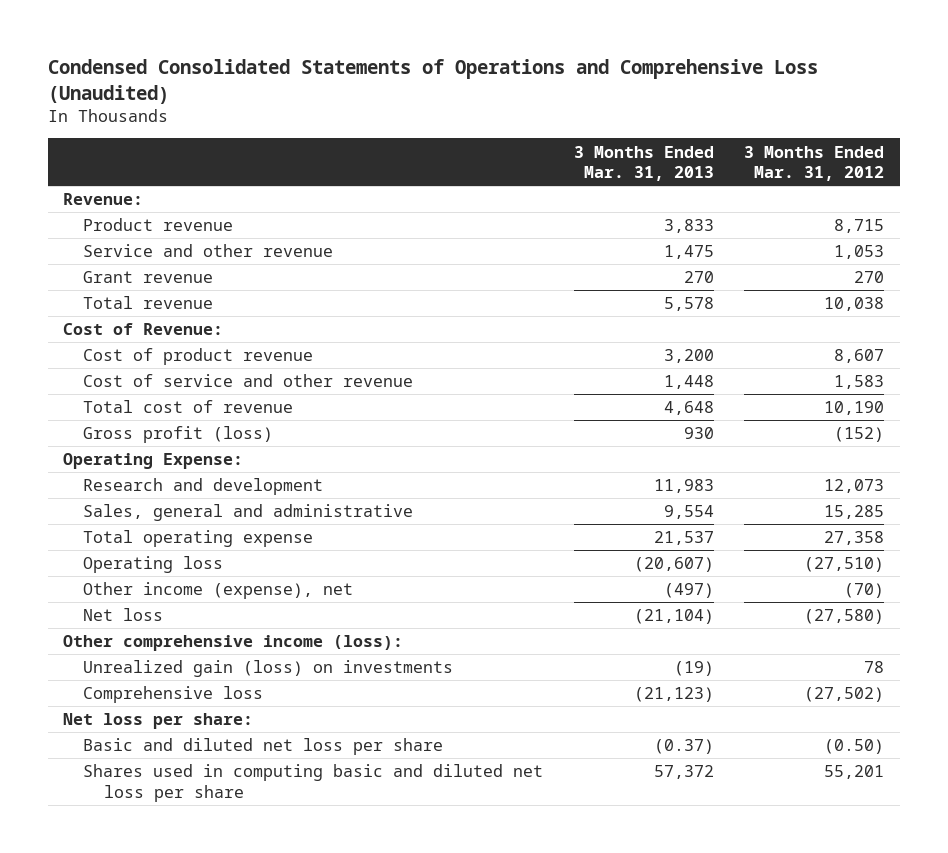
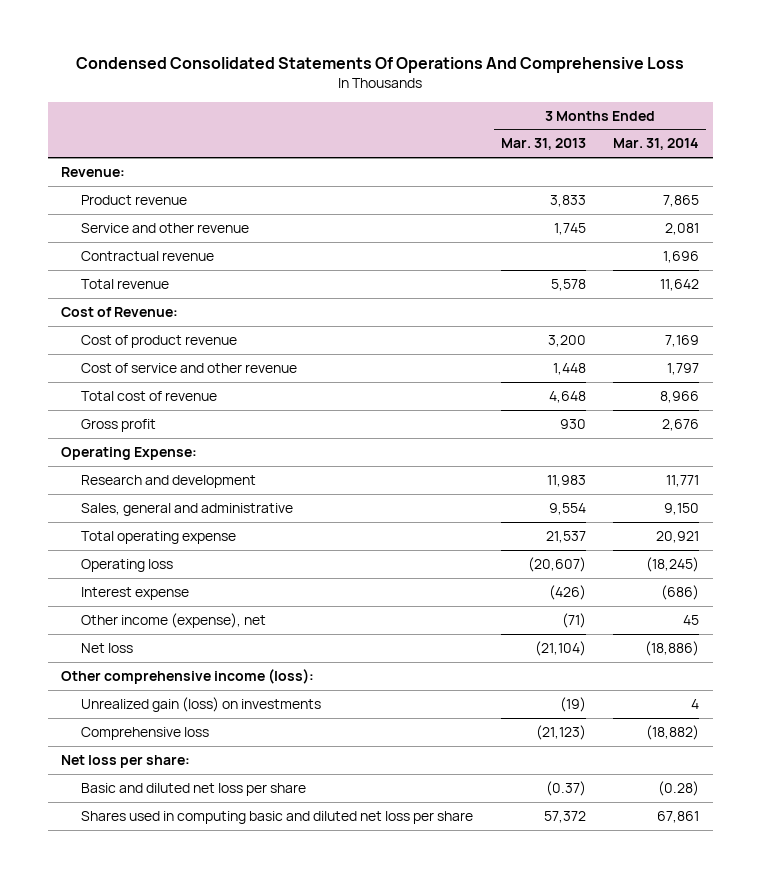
[48,58,819,104] Condensed Consolidated Statements of Operations and Comprehensive Loss (Unaudited) -> [76,57,685,74] Condensed Consolidated Statements Of Operations And Comprehensive Loss
[744,145,885,182] 3 Months Ended Mar. 31, 2012 -> none
none -> [613,138,700,151] Mar. 31, 2014
[83,271,214,284] Grant revenue -> none
[663,245,714,260] 1,475 -> [553,222,586,235] 1,745
none -> [81,250,215,261] Contractual revenue
[83,426,274,444] Gross profit (loss) -> [81,418,157,432] Gross profit
none -> [81,586,190,600] Interest expense
[663,583,714,599] (497) -> [561,612,586,628] (71)

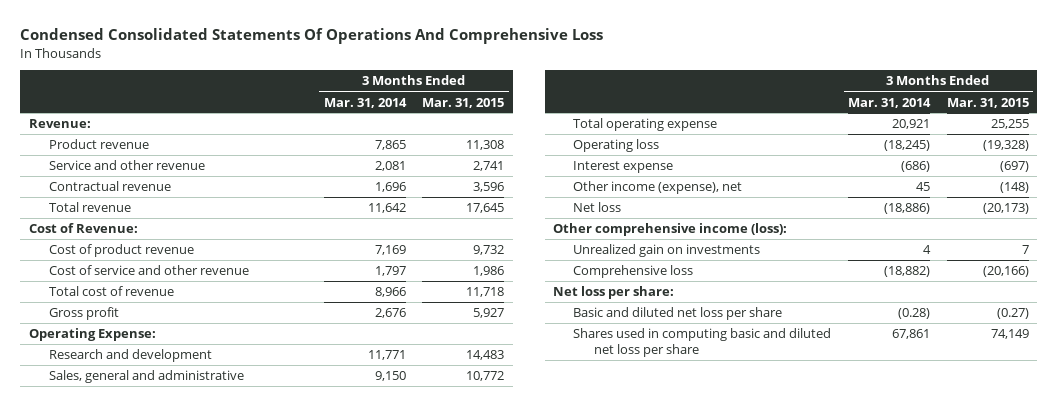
[500,138,586,151] Mar. 31, 2013 -> none
none -> [422,97,505,108] Mar. 31, 2015
[81,696,322,712] Unrealized gain (loss) on investments -> [573,244,761,258] Unrealized gain on investments

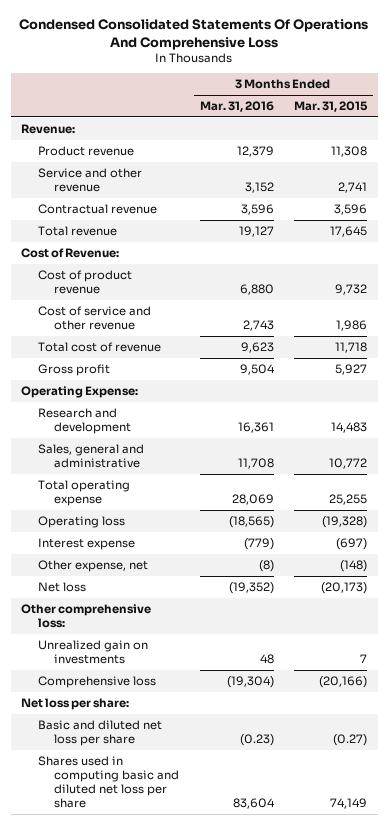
[323,97,407,108] Mar. 31, 2014 -> none
none -> [199,101,274,113] Mar. 31, 2016
[573,181,743,195] Other income (expense), net -> [37,560,148,573] Other expense, net
[553,223,788,237] Other comprehensive income (loss): -> [21,604,152,628] Other comprehensive loss:

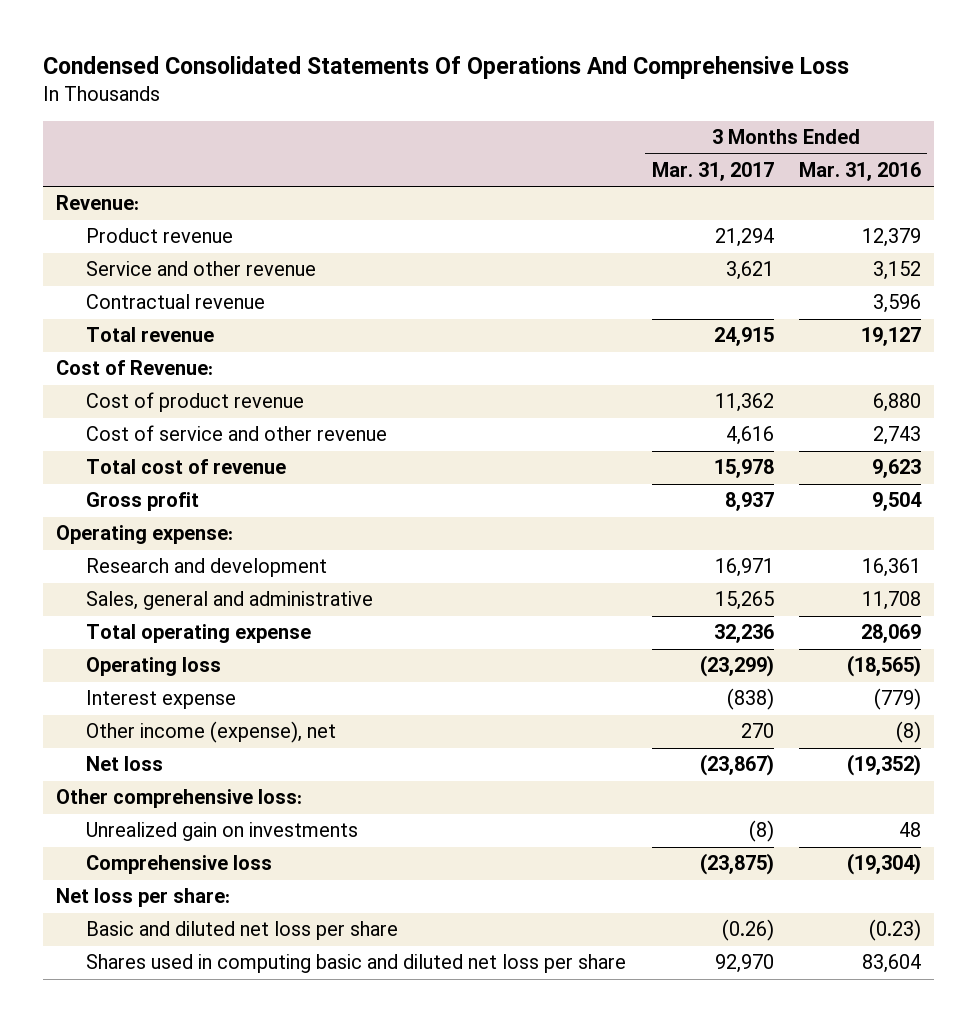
[294,101,369,113] Mar. 31, 2015 -> none
none -> [651,161,774,181] Mar. 31, 2017
[21,386,139,399] Operating Expense: -> [55,525,233,545] Operating expense:
[37,560,148,573] Other expense, net -> [86,721,337,744] Other income (expense), net

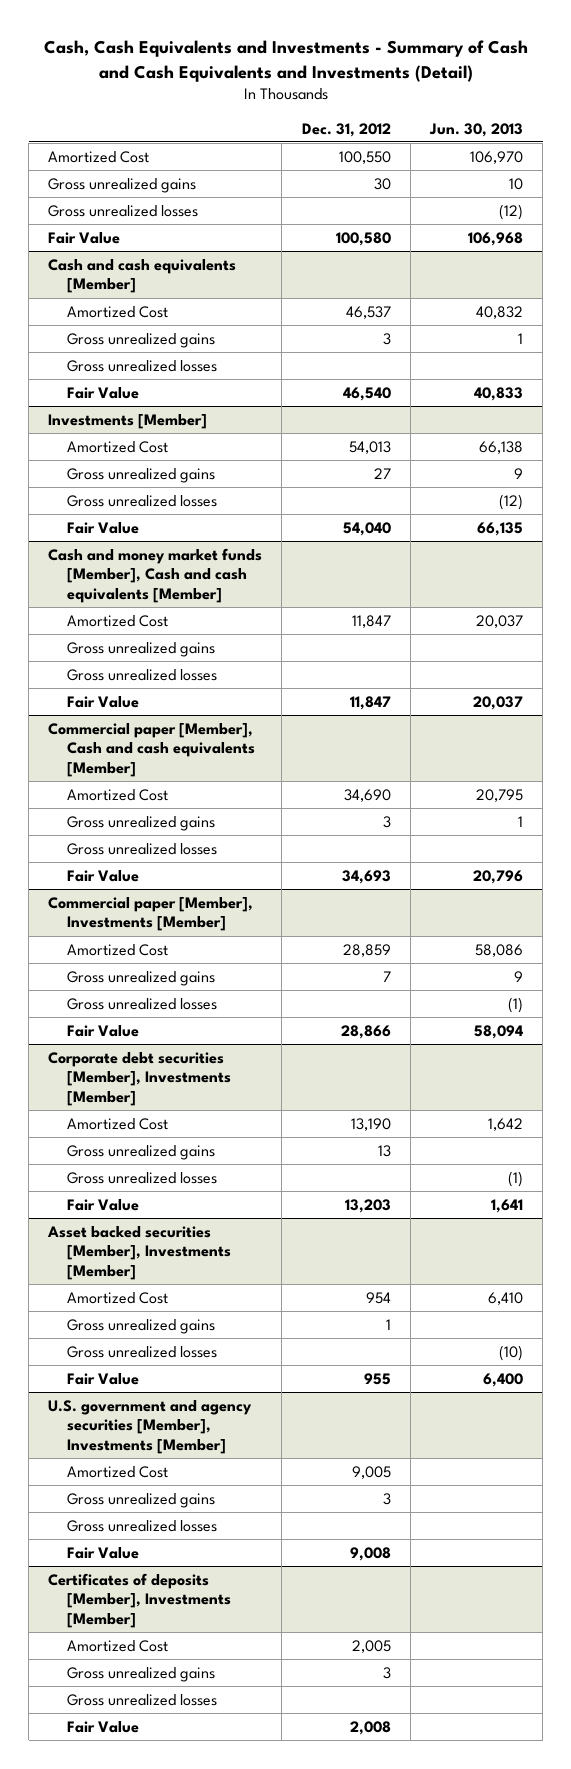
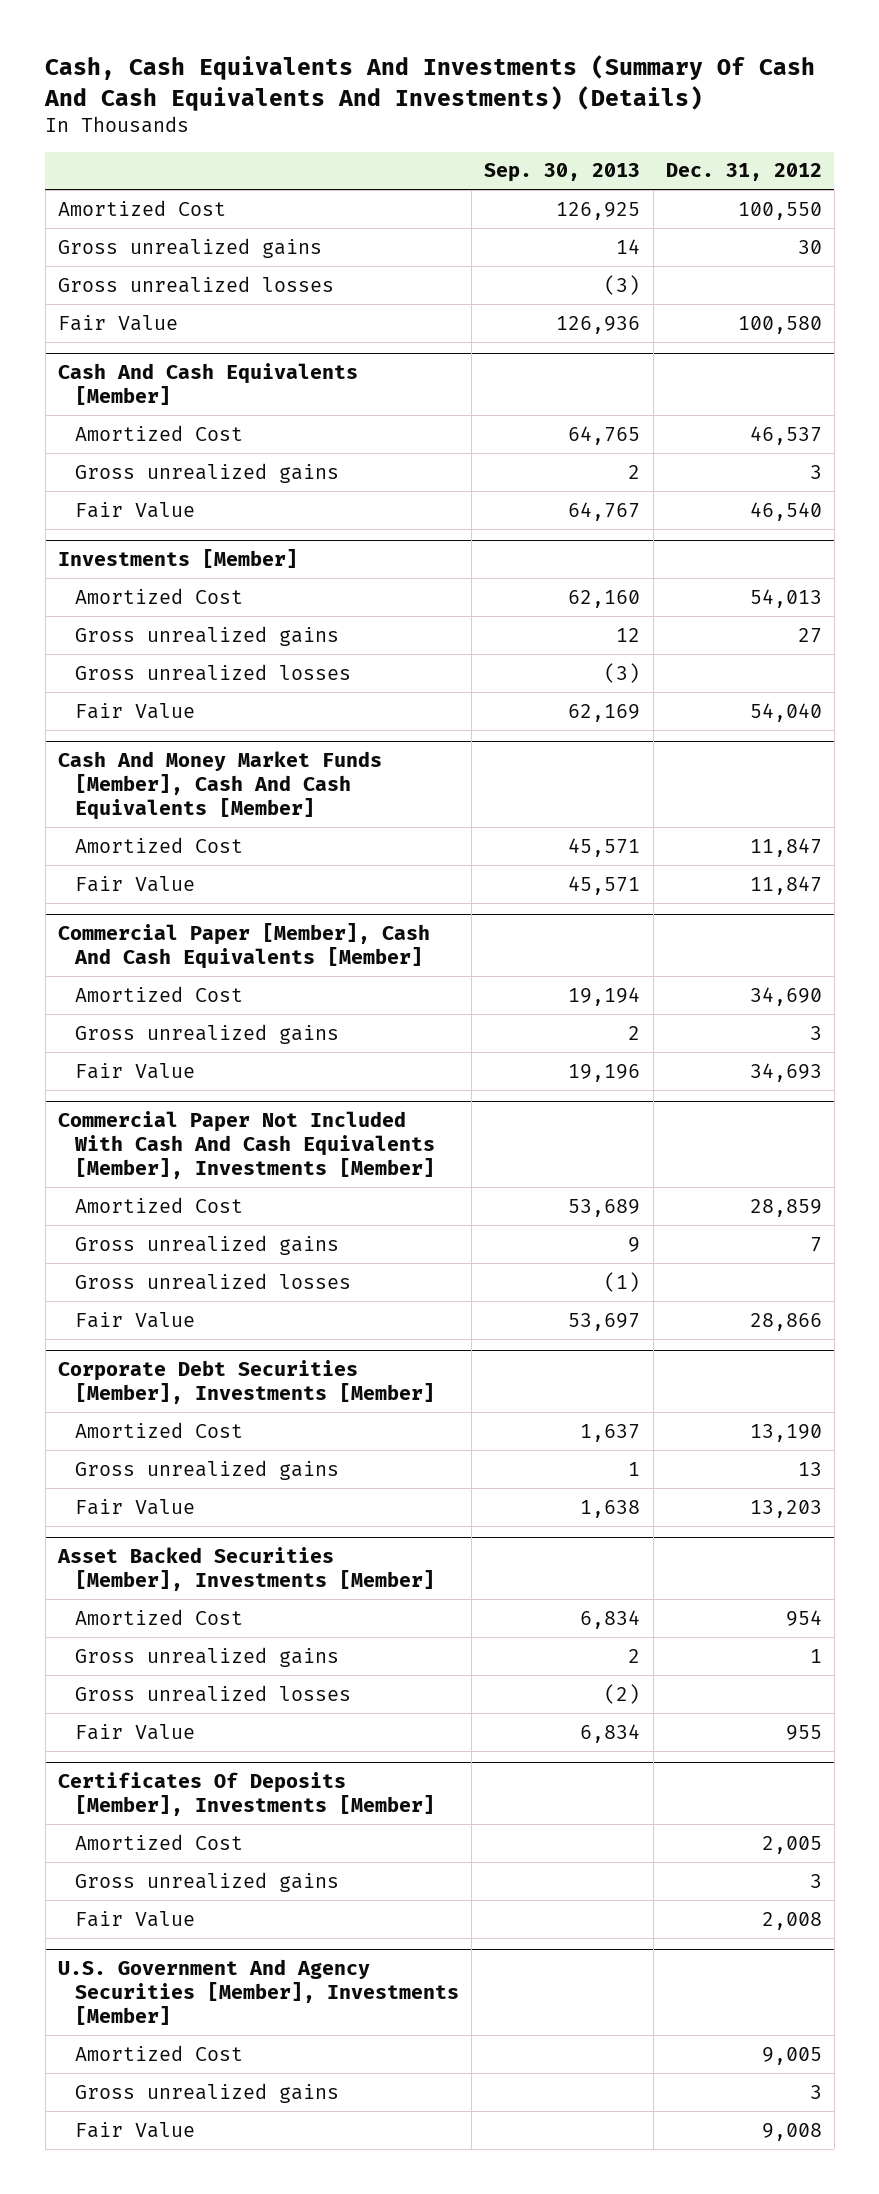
[43,40,528,82] Cash, Cash Equivalents and Investments - Summary of Cash and Cash Equivalents and Investments (Detail) -> [44,55,816,111] Cash, Cash Equivalents And Investments (Summary Of Cash And Cash Equivalents And Investments) (Details)
[428,122,523,137] Jun. 30, 2013 -> none
none -> [484,163,641,183] Sep. 30, 2013
[48,258,237,294] Cash and cash equivalents [Member] -> [57,363,358,406] Cash And Cash Equivalents [Member]
[66,359,217,372] Gross unrealized losses -> none
[48,547,263,604] Cash and money market funds [Member], Cash and cash equivalents [Member] -> [57,751,382,820] Cash And Money Market Funds [Member], Cash And Cash Equivalents [Member]
[66,641,215,657] Gross unrealized gains -> none
[66,668,217,681] Gross unrealized losses -> none
[48,722,255,778] Commercial paper [Member], Cash and cash equivalents [Member] -> [57,923,430,970] Commercial Paper [Member], Cash And Cash Equivalents [Member]
[66,842,217,855] Gross unrealized losses -> none
[48,896,254,932] Commercial paper [Member], Investments [Member] -> none
none -> [57,1111,436,1179] Commercial Paper Not Included With Cash And Cash Equivalents [Member], Investments [Member]
[48,1051,231,1107] Corporate debt securities [Member], Investments [Member] -> [57,1360,436,1405] Corporate Debt Securities [Member], Investments [Member]
[66,1171,217,1184] Gross unrealized losses -> none
[47,1225,231,1281] Asset backed securities [Member], Investments [Member] -> [56,1547,436,1592] Asset Backed Securities [Member], Investments [Member]
[48,1399,253,1455] U.S. government and agency securities [Member], Investments [Member] -> none
[66,1465,168,1478] Amortized Cost -> none
[66,1492,215,1508] Gross unrealized gains -> none
[66,1519,217,1532] Gross unrealized losses -> none
[66,1546,139,1559] Fair Value -> none
[48,1572,231,1629] Certificates of deposits [Member], Investments [Member] -> [57,1772,436,1817] Certificates Of Deposits [Member], Investments [Member]
[66,1693,217,1706] Gross unrealized losses -> none
none -> [57,1959,460,2025] U.S. Government And Agency Securities [Member], Investments [Member]
none -> [75,2044,244,2061] Amortized Cost
none -> [75,2082,340,2103] Gross unrealized gains
none -> [75,2121,196,2138] Fair Value

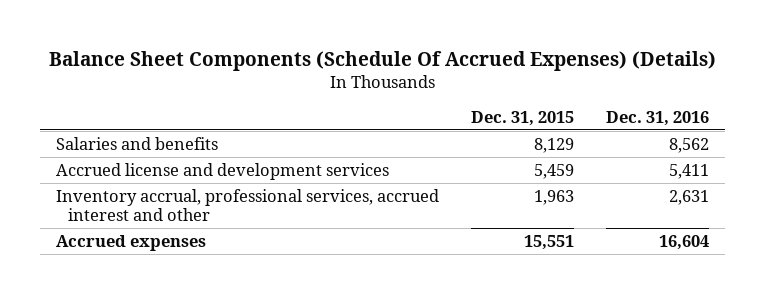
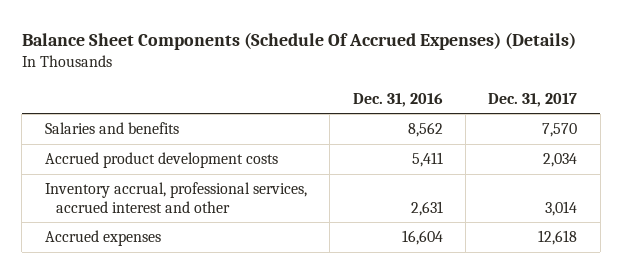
[471,111,575,127] Dec. 31, 2015 -> none
none -> [488,92,578,107] Dec. 31, 2017
[55,162,389,180] Accrued license and development services -> [44,152,278,169] Accrued product development costs

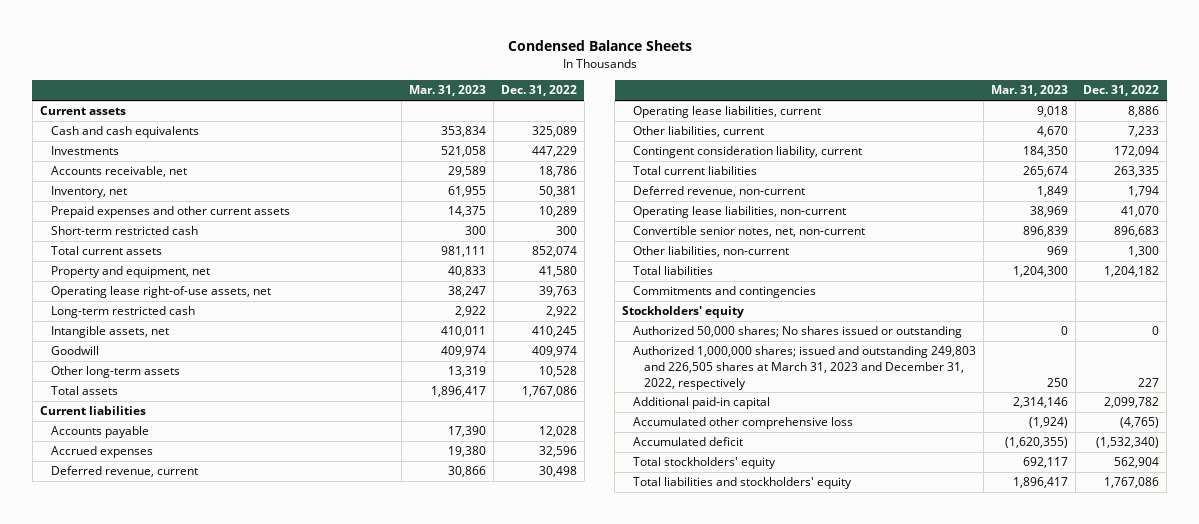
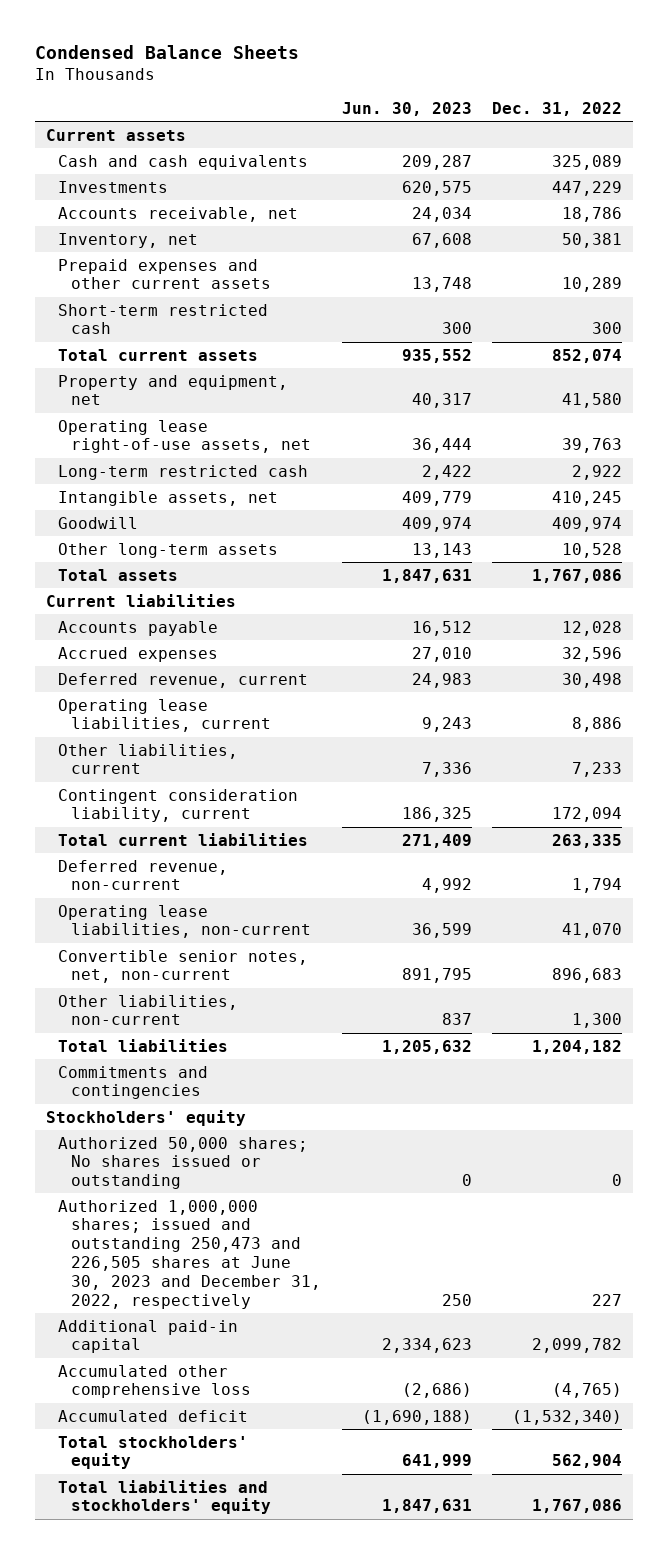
[408,85,486,97] Mar. 31, 2023 -> none
none -> [341,102,472,117] Jun. 30, 2023
[633,346,977,390] Authorized 1,000,000 shares; issued and outstanding 249,803 and 226,505 shares at March 31, 2023 and December 31, 2022, respectively -> [58,1199,321,1309] Authorized 1,000,000 shares; issued and outstanding 250,473 and 226,505 shares at June 30, 2023 and December 31, 2022, respectively

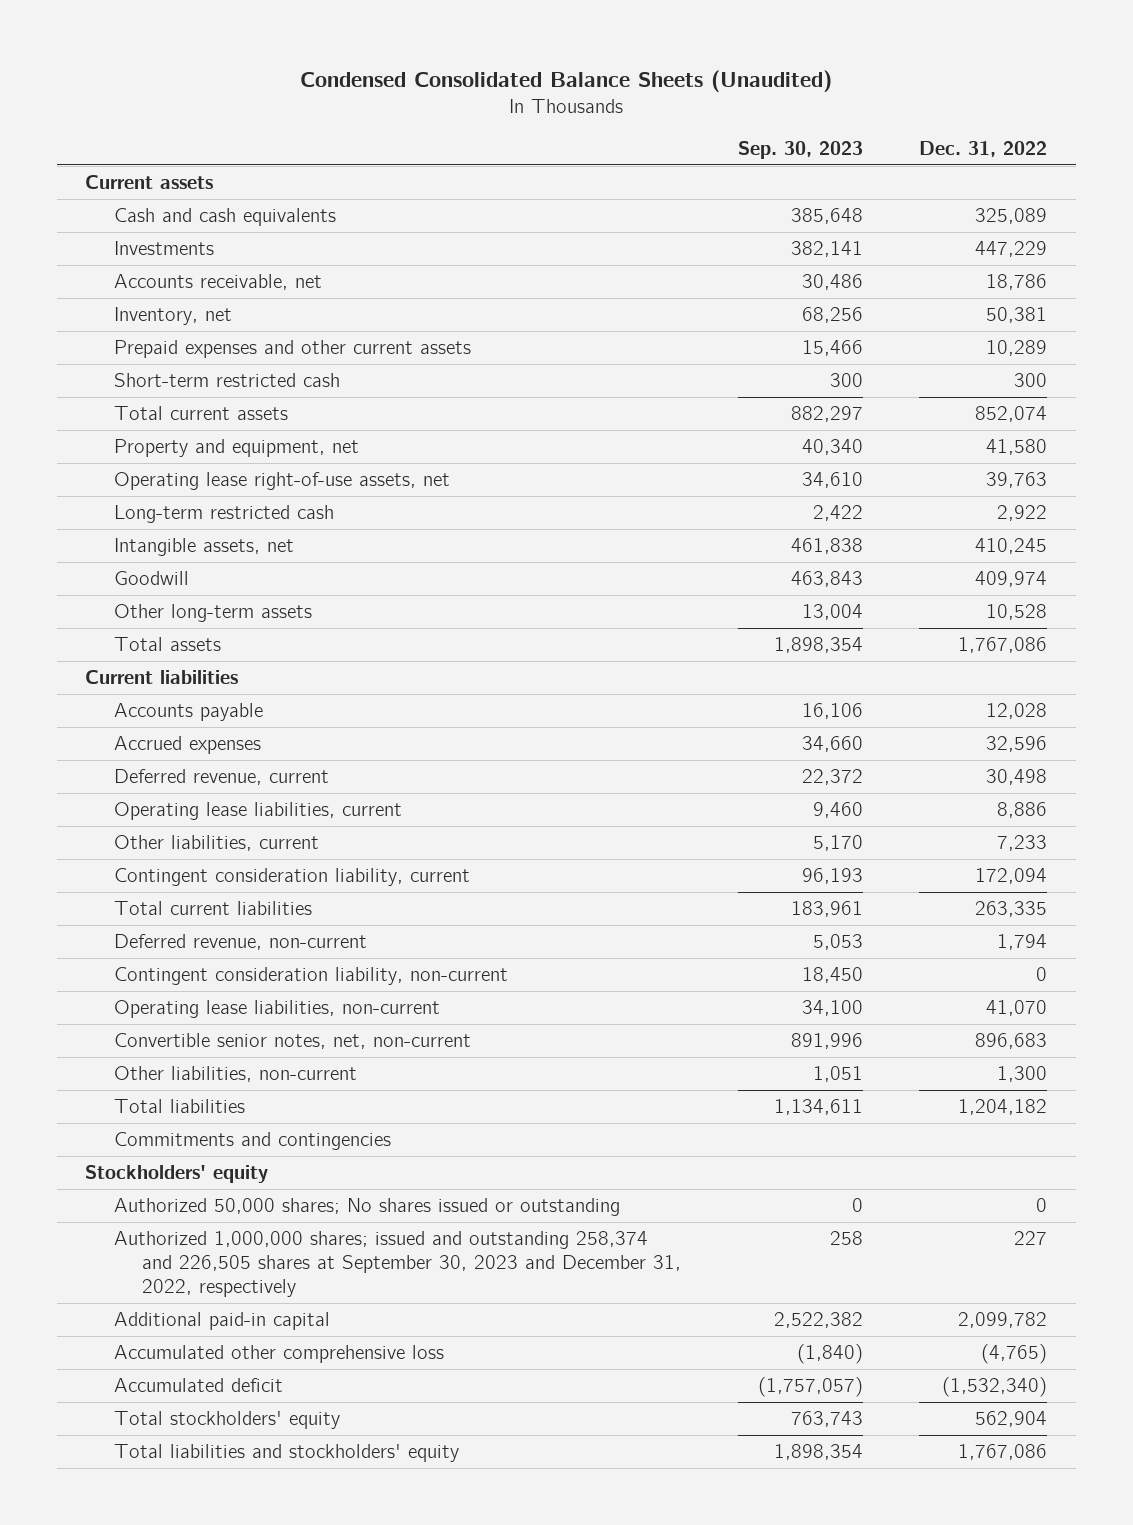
[35,45,300,60] Condensed Balance Sheets -> [300,69,833,92] Condensed Consolidated Balance Sheets (Unaudited)
[341,102,472,117] Jun. 30, 2023 -> none
none -> [737,141,863,160] Sep. 30, 2023
none -> [113,967,508,986] Contingent consideration liability, non-current
[58,1199,321,1309] Authorized 1,000,000 shares; issued and outstanding 250,473 and 226,505 shares at June 30, 2023 and December 31, 2022, respectively -> [113,1231,681,1298] Authorized 1,000,000 shares; issued and outstanding 258,374 and 226,505 shares at September 30, 2023 and December 31, 2022, respectively

